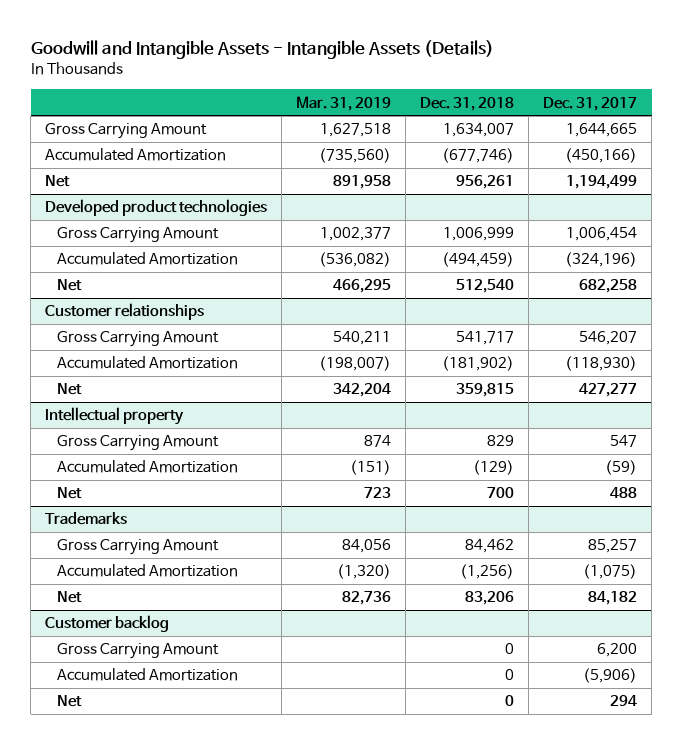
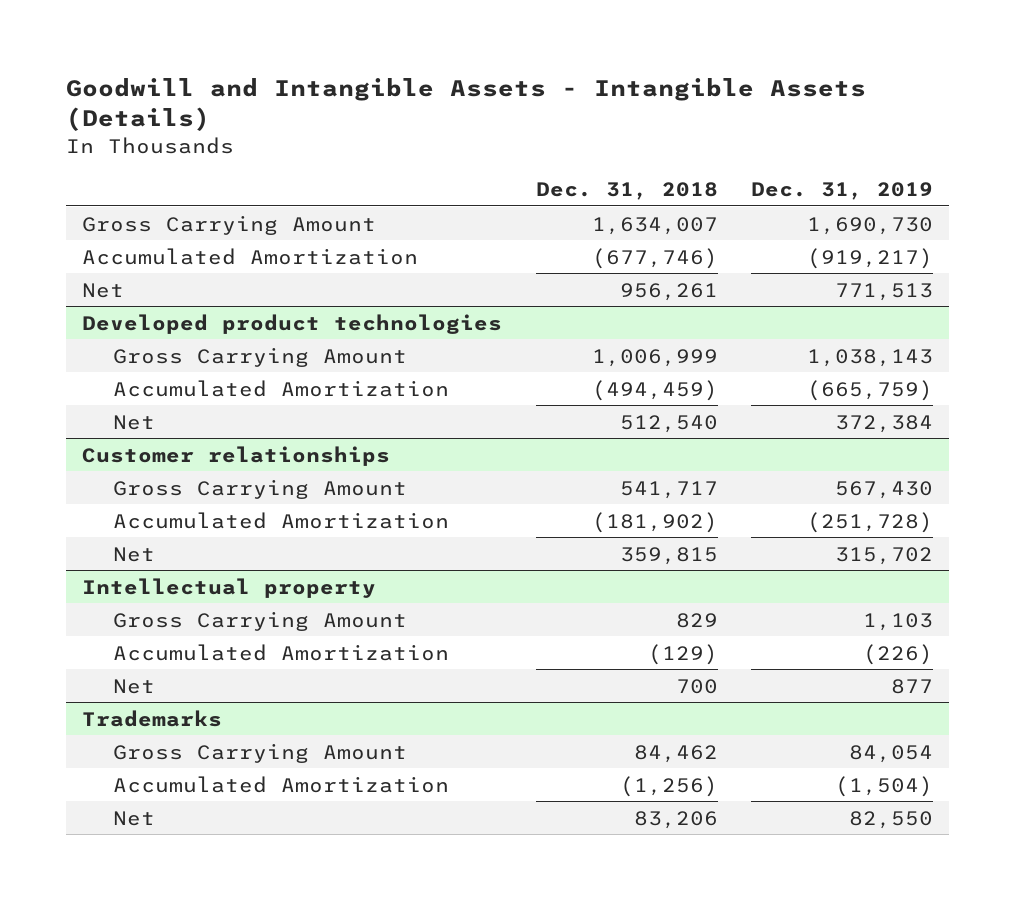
[296,95,392,111] Mar. 31, 2019 -> none
[543,96,638,111] Dec. 31, 2017 -> none
none -> [750,181,933,200] Dec. 31, 2019
[45,615,170,633] Customer backlog -> none
[56,643,219,660] Gross Carrying Amount -> none
[56,668,238,682] Accumulated Amortization -> none
[56,695,82,708] Net -> none

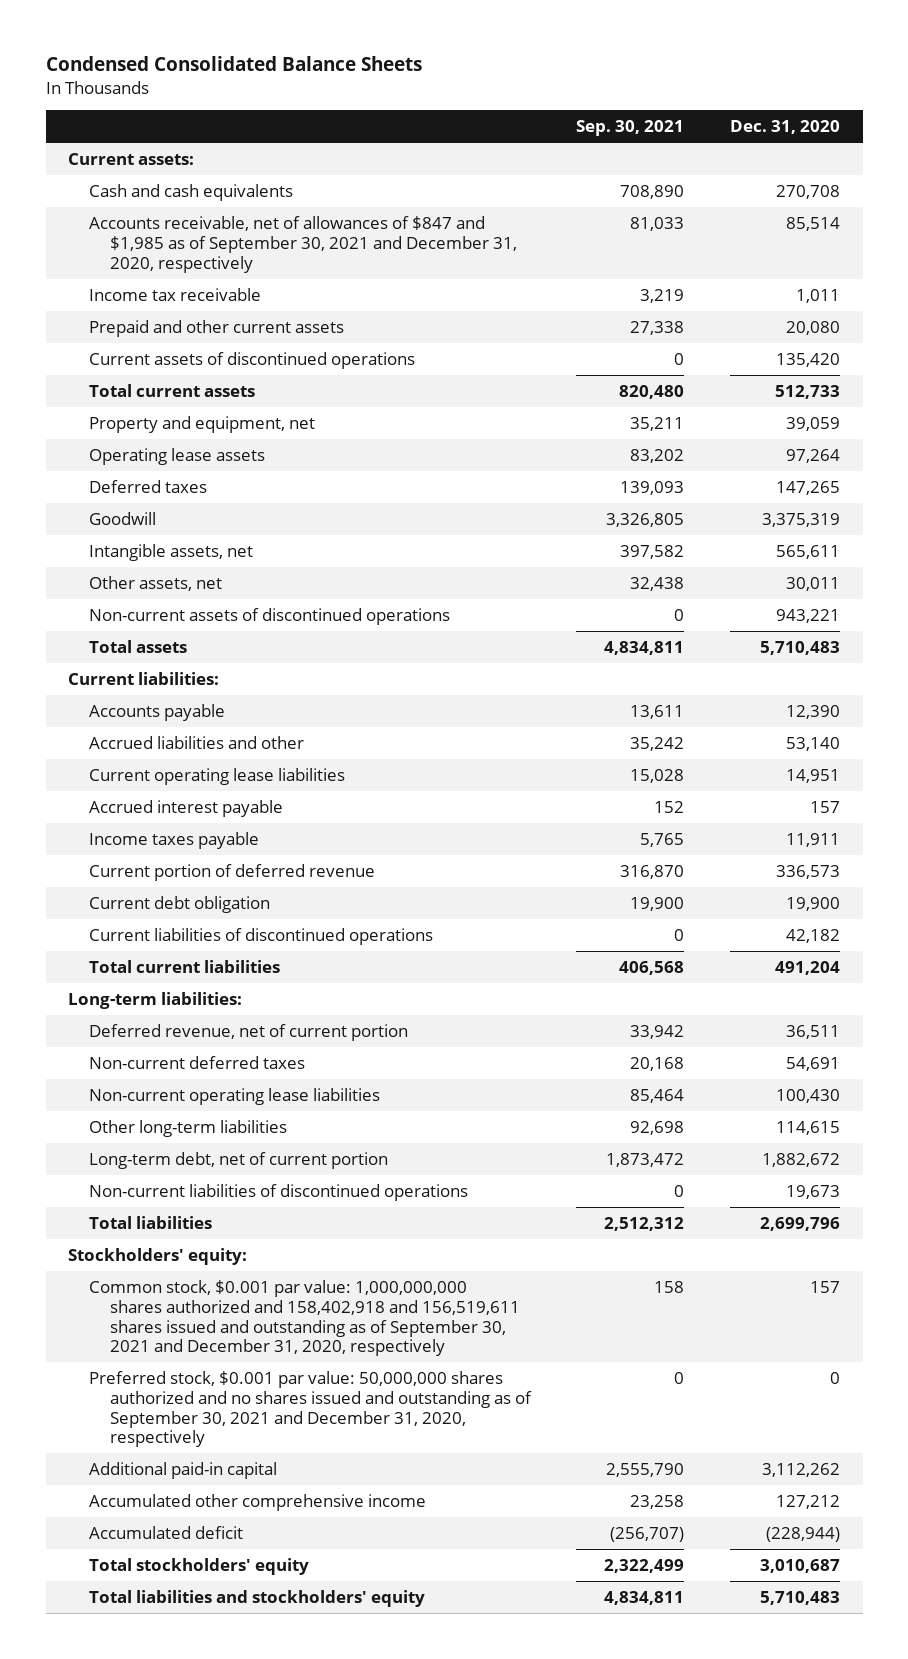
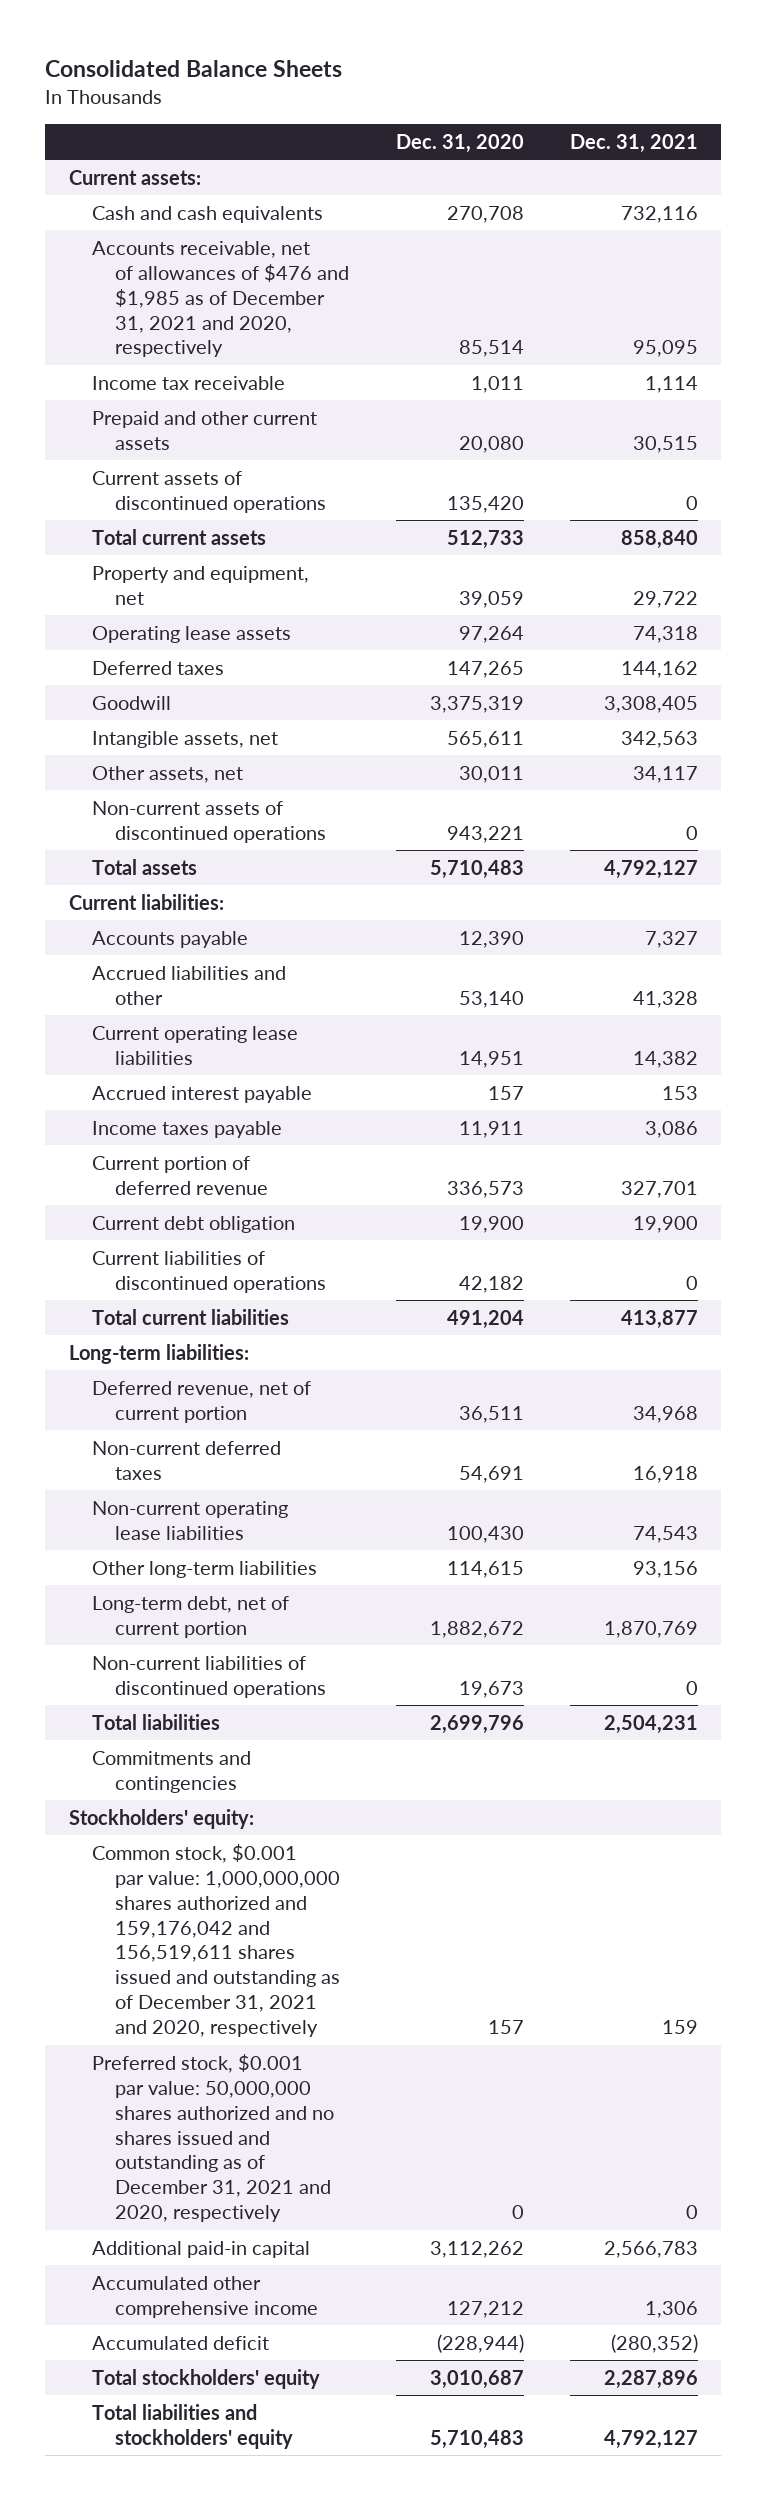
[45,56,422,72] Condensed Consolidated Balance Sheets -> [45,59,343,77] Consolidated Balance Sheets
[576,119,685,136] Sep. 30, 2021 -> none
none -> [569,133,698,153] Dec. 31, 2021
[89,215,517,273] Accounts receivable, net of allowances of $847 and $1,985 as of September 30, 2021 and December 31, 2020, respectively -> [92,240,350,358] Accounts receivable, net of allowances of $476 and $1,985 as of December 31, 2021 and 2020, respectively
none -> [92,1750,252,1793] Commitments and contingencies
[89,1279,520,1357] Common stock, $0.001 par value: 1,000,000,000 shares authorized and 158,402,918 and 156,519,611 shares issued and outstanding as of September 30, 2021 and December 31, 2020, respectively -> [92,1843,341,2038] Common stock, $0.001 par value: 1,000,000,000 shares authorized and 159,176,042 and 156,519,611 shares issued and outstanding as of December 31, 2021 and 2020, respectively
[89,1370,532,1448] Preferred stock, $0.001 par value: 50,000,000 shares authorized and no shares issued and outstanding as of September 30, 2021 and December 31, 2020, respectively -> [92,2053,335,2223] Preferred stock, $0.001 par value: 50,000,000 shares authorized and no shares issued and outstanding as of December 31, 2021 and 2020, respectively

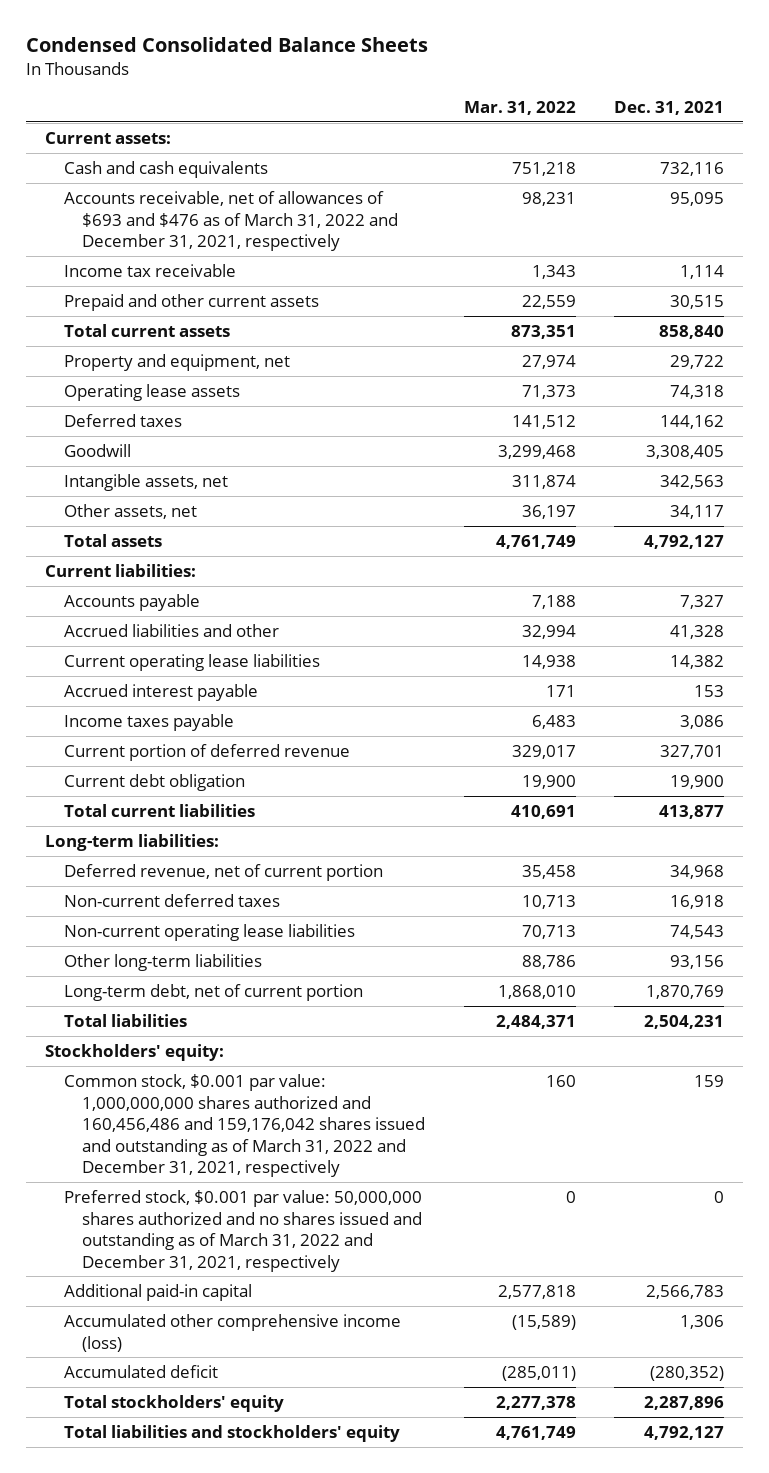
[45,59,343,77] Consolidated Balance Sheets -> [25,37,428,53] Condensed Consolidated Balance Sheets
[395,133,524,153] Dec. 31, 2020 -> none
none -> [463,101,576,116] Mar. 31, 2022
[92,240,350,358] Accounts receivable, net of allowances of $476 and $1,985 as of December 31, 2021 and 2020, respectively -> [63,190,399,252] Accounts receivable, net of allowances of $693 and $476 as of March 31, 2022 and December 31, 2021, respectively
[92,470,327,513] Current assets of discontinued operations -> none
[92,800,327,843] Non-current assets of discontinued operations -> none
[92,1250,327,1293] Current liabilities of discontinued operations -> none
[92,1655,327,1698] Non-current liabilities of discontinued operations -> none
[92,1750,252,1793] Commitments and contingencies -> none
[92,1843,341,2038] Common stock, $0.001 par value: 1,000,000,000 shares authorized and 159,176,042 and 156,519,611 shares issued and outstanding as of December 31, 2021 and 2020, respectively -> [63,1073,426,1178] Common stock, $0.001 par value: 1,000,000,000 shares authorized and 160,456,486 and 159,176,042 shares issued and outstanding as of March 31, 2022 and December 31, 2021, respectively
[92,2053,335,2223] Preferred stock, $0.001 par value: 50,000,000 shares authorized and no shares issued and outstanding as of December 31, 2021 and 2020, respectively -> [63,1189,423,1272] Preferred stock, $0.001 par value: 50,000,000 shares authorized and no shares issued and outstanding as of March 31, 2022 and December 31, 2021, respectively
[92,2275,319,2318] Accumulated other comprehensive income -> [63,1313,401,1352] Accumulated other comprehensive income (loss)

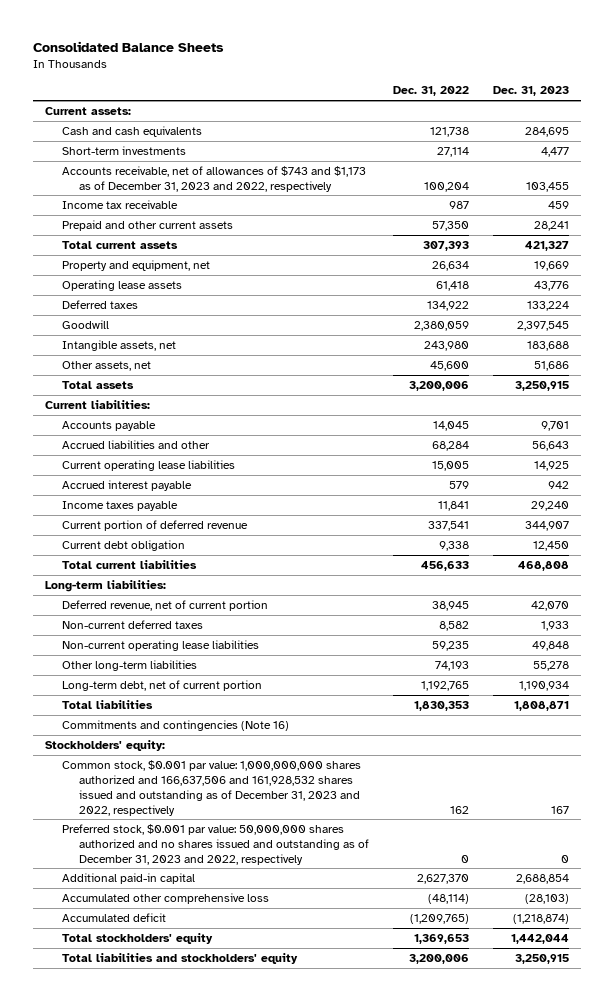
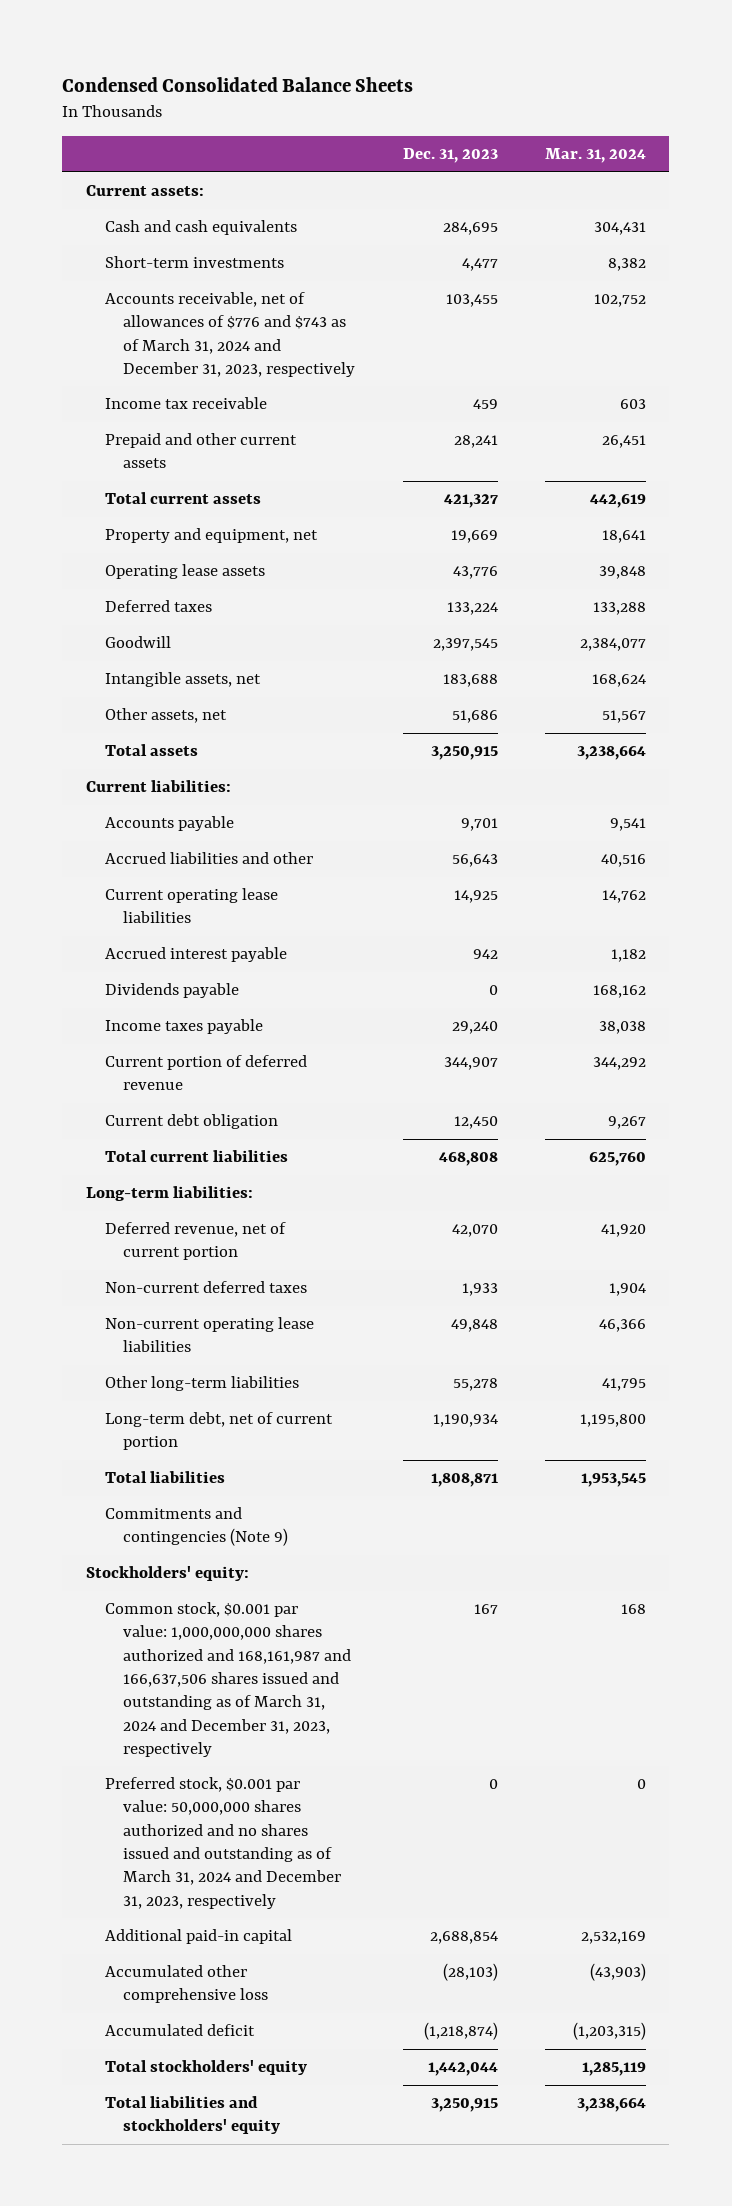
[33,40,225,52] Consolidated Balance Sheets -> [62,76,414,92] Condensed Consolidated Balance Sheets
[392,86,469,97] Dec. 31, 2022 -> none
none -> [544,148,646,164] Mar. 31, 2024
[61,165,366,192] Accounts receivable, net of allowances of $743 and $1,173 as of December 31, 2023 and 2022, respectively -> [104,292,356,377] Accounts receivable, net of allowances of $776 and $743 as of March 31, 2024 and December 31, 2023, respectively
none -> [104,983,239,999] Dividends payable
[61,719,289,731] Commitments and contingencies (Note 16) -> [104,1507,289,1547] Commitments and contingencies (Note 9)
[61,759,361,816] Common stock, $0.001 par value: 1,000,000,000 shares authorized and 166,637,506 and 161,928,532 shares issued and outstanding as of December 31, 2023 and 2022, respectively -> [104,1602,352,1757] Common stock, $0.001 par value: 1,000,000,000 shares authorized and 168,161,987 and 166,637,506 shares issued and outstanding as of March 31, 2024 and December 31, 2023, respectively
[61,823,369,865] Preferred stock, $0.001 par value: 50,000,000 shares authorized and no shares issued and outstanding as of December 31, 2023 and 2022, respectively -> [104,1777,342,1909] Preferred stock, $0.001 par value: 50,000,000 shares authorized and no shares issued and outstanding as of March 31, 2024 and December 31, 2023, respectively

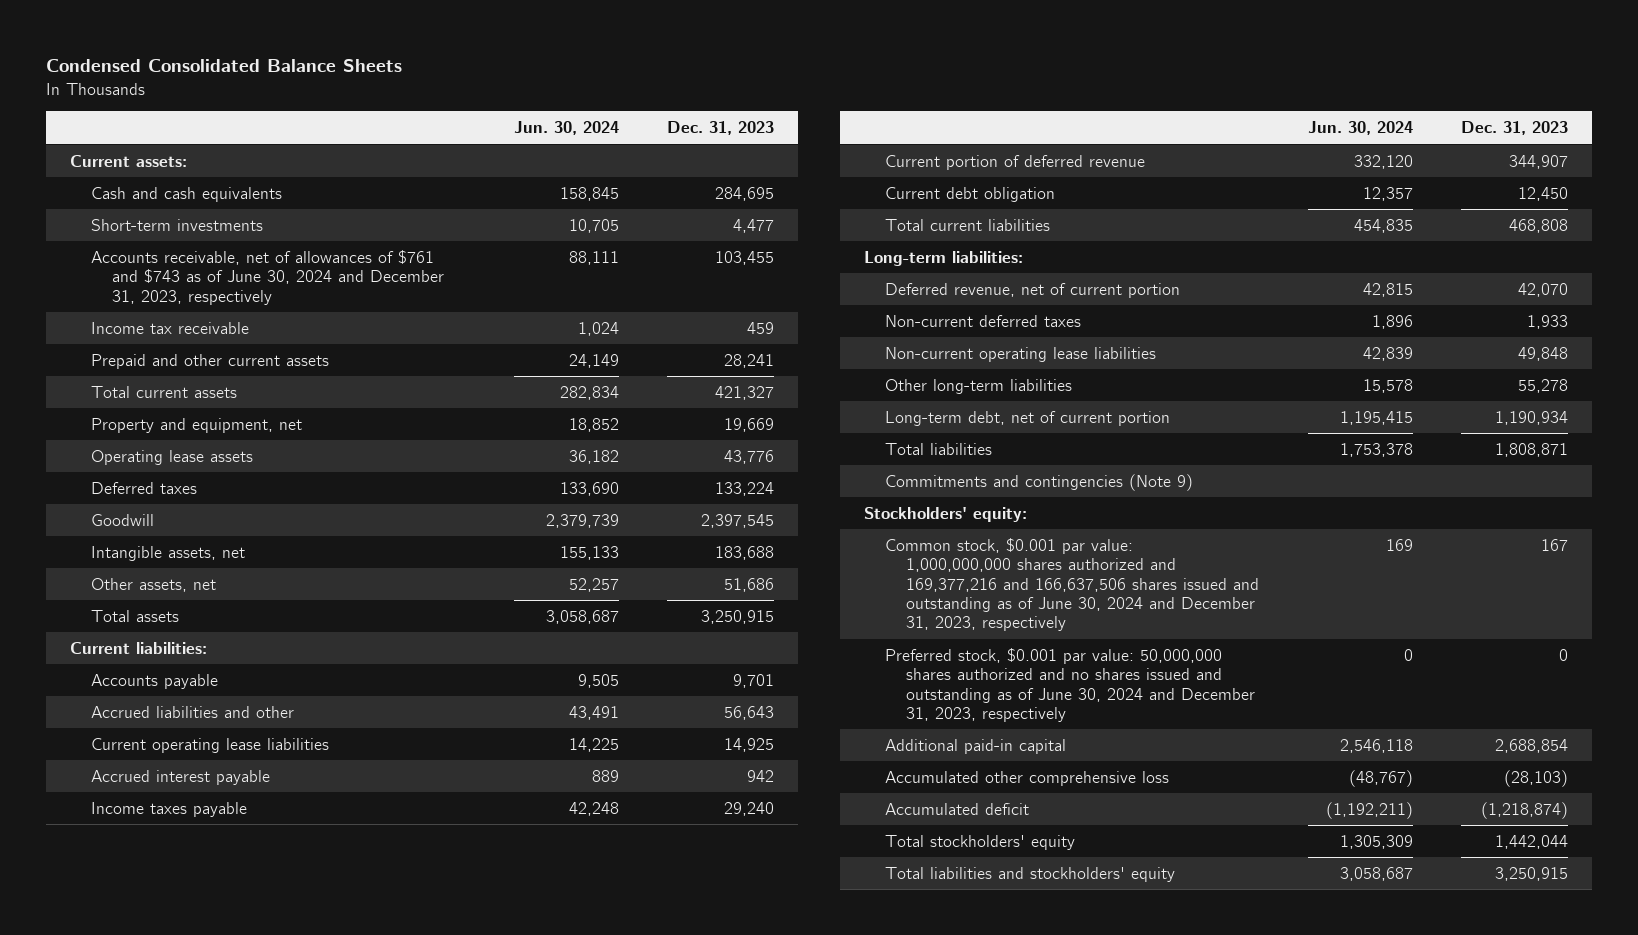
[544,148,646,164] Mar. 31, 2024 -> none
none -> [513,121,619,136] Jun. 30, 2024
[104,292,356,377] Accounts receivable, net of allowances of $776 and $743 as of March 31, 2024 and December 31, 2023, respectively -> [91,249,445,305] Accounts receivable, net of allowances of $761 and $743 as of June 30, 2024 and December 31, 2023, respectively
[104,983,239,999] Dividends payable -> none
[104,1602,352,1757] Common stock, $0.001 par value: 1,000,000,000 shares authorized and 168,161,987 and 166,637,506 shares issued and outstanding as of March 31, 2024 and December 31, 2023, respectively -> [885,537,1260,632] Common stock, $0.001 par value: 1,000,000,000 shares authorized and 169,377,216 and 166,637,506 shares issued and outstanding as of June 30, 2024 and December 31, 2023, respectively
[104,1777,342,1909] Preferred stock, $0.001 par value: 50,000,000 shares authorized and no shares issued and outstanding as of March 31, 2024 and December 31, 2023, respectively -> [885,647,1256,722] Preferred stock, $0.001 par value: 50,000,000 shares authorized and no shares issued and outstanding as of June 30, 2024 and December 31, 2023, respectively

